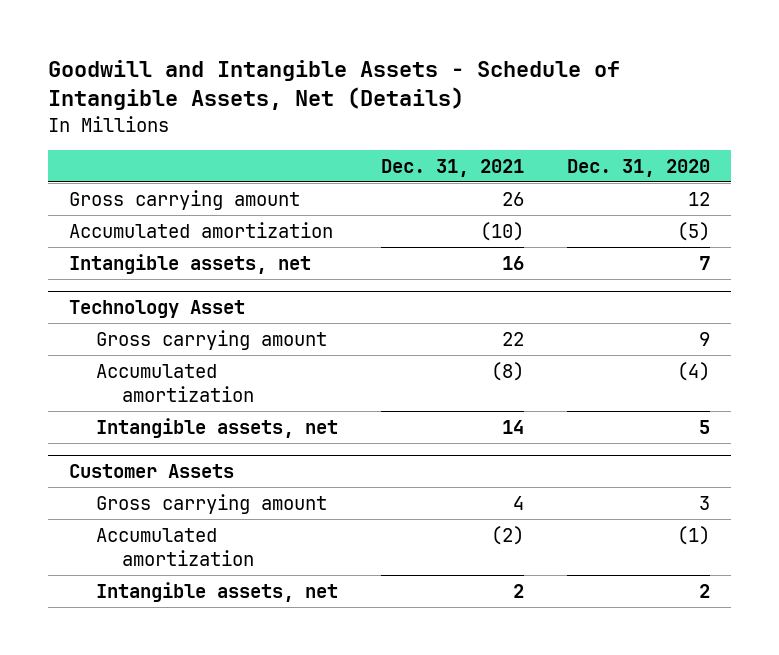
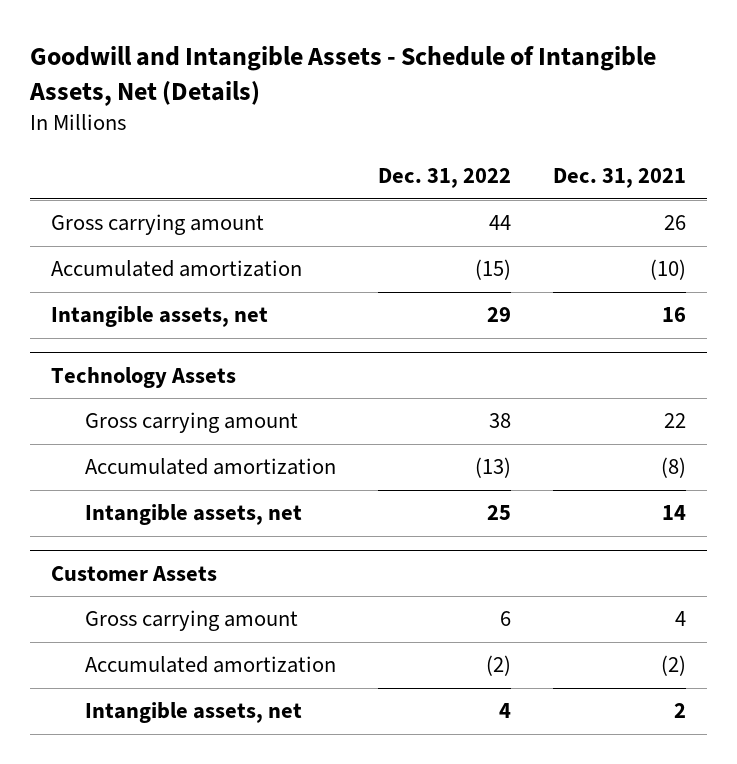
[566,159,710,178] Dec. 31, 2020 -> none
none -> [377,168,511,189] Dec. 31, 2022
[69,299,246,318] Technology Asset -> [51,366,237,388] Technology Assets

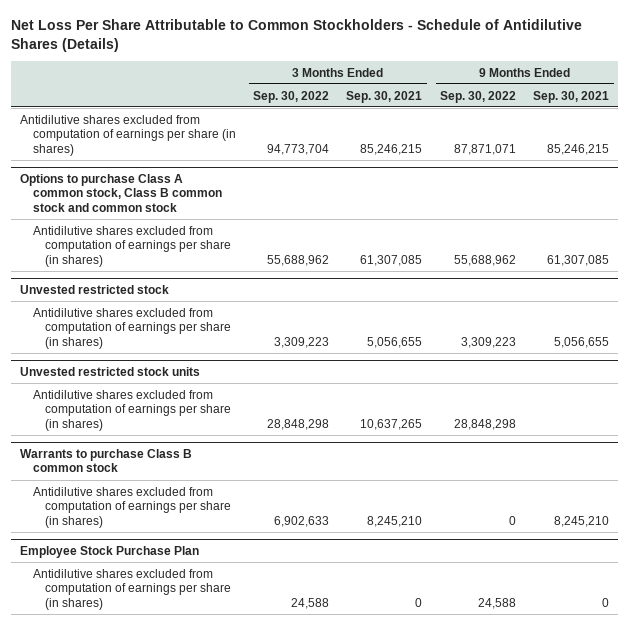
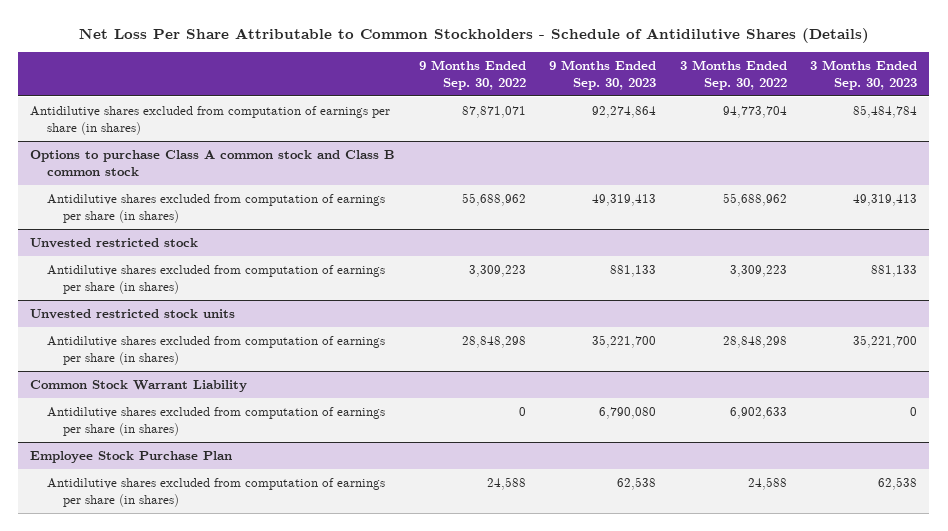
[346,90,423,103] Sep. 30, 2021 -> none
[533,90,610,103] Sep. 30, 2021 -> none
none -> [549,59,657,90] 9 Months Ended Sep. 30, 2023
none -> [810,59,918,90] 3 Months Ended Sep. 30, 2023
[20,173,222,213] Options to purchase Class A common stock, Class B common stock and common stock -> [30,149,396,176] Options to purchase Class A common stock and Class B common stock
[20,448,193,473] Warrants to purchase Class B common stock -> [30,379,248,392] Common Stock Warrant Liability

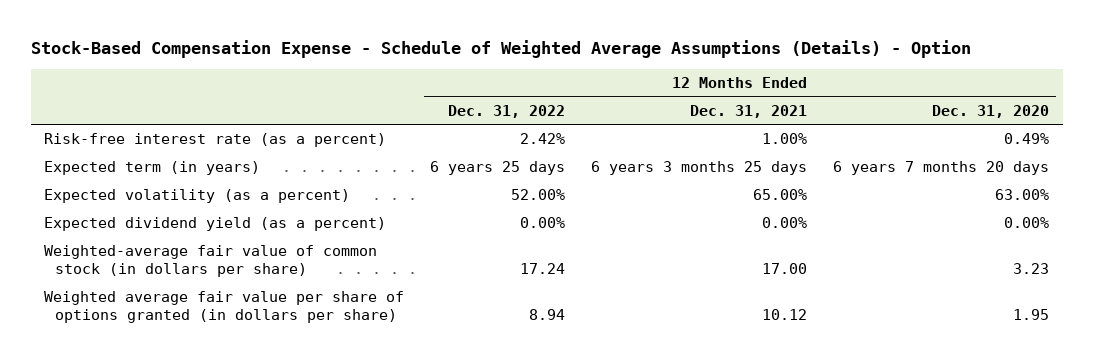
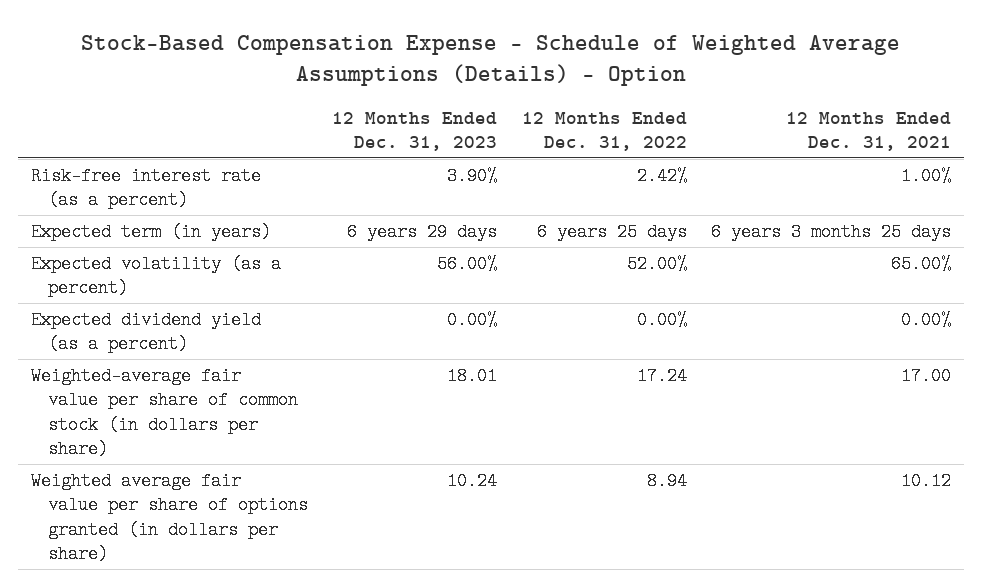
[932,104,1050,118] Dec. 31, 2020 -> none
none -> [332,111,498,151] 12 Months Ended Dec. 31, 2023
[44,245,378,278] Weighted-average fair value of common stock (in dollars per share) -> [30,367,298,458] Weighted-average fair value per share of common stock (in dollars per share)

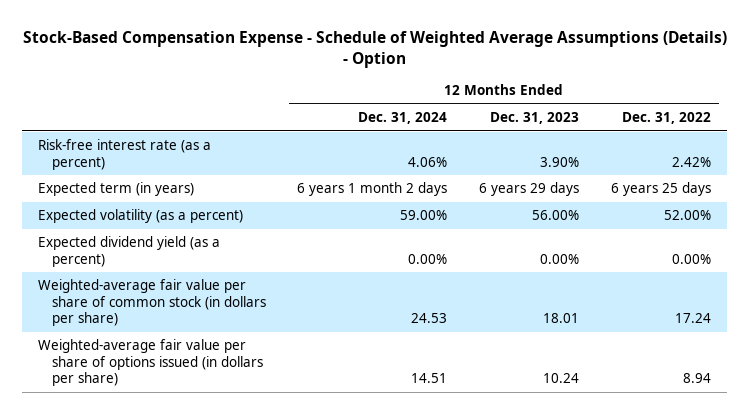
[786,111,952,151] 12 Months Ended Dec. 31, 2021 -> none
none -> [358,112,448,125] Dec. 31, 2024
[30,472,308,563] Weighted average fair value per share of options granted (in dollars per share) -> [38,339,263,386] Weighted-average fair value per share of options issued (in dollars per share)

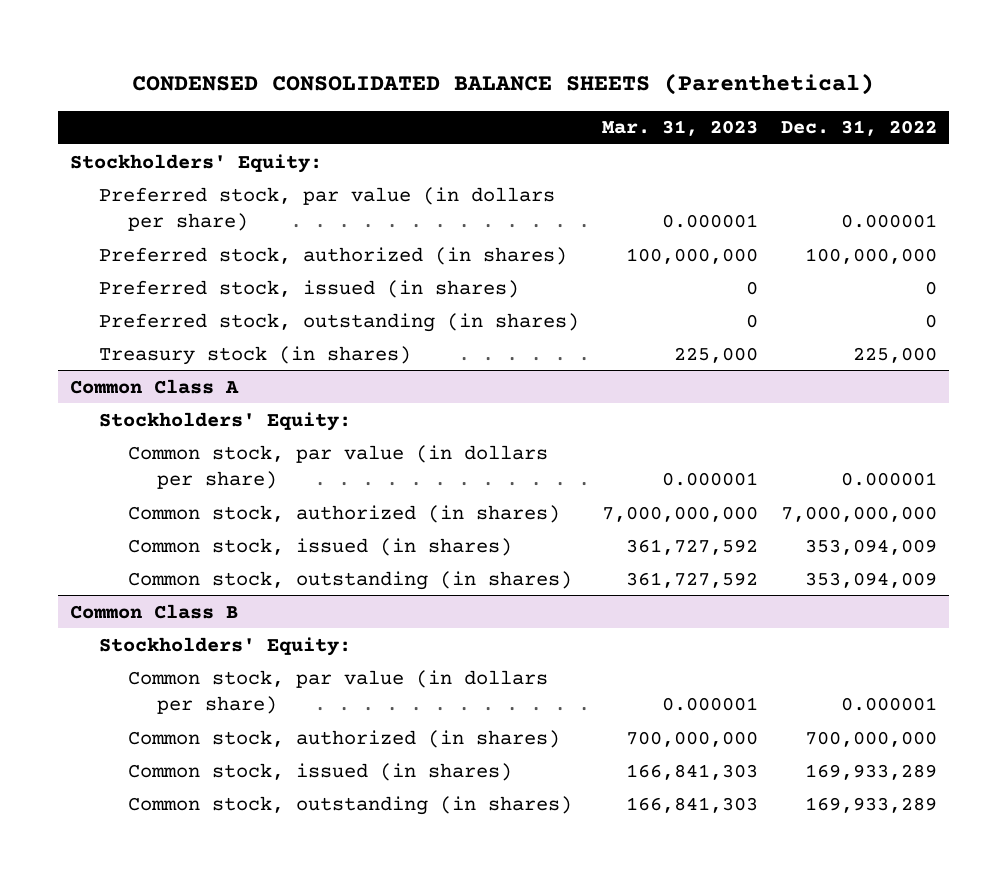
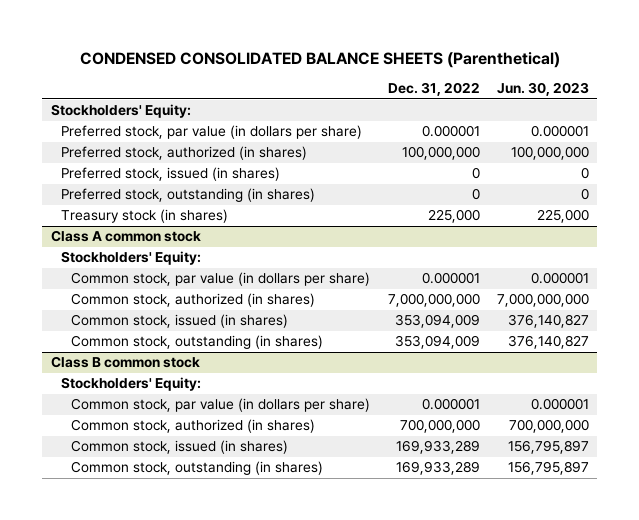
[601,120,758,137] Mar. 31, 2023 -> none
none -> [496,82,589,97] Jun. 30, 2023
[69,378,239,394] Common Class A -> [50,230,201,243] Class A common stock
[69,603,238,619] Common Class B -> [50,356,200,369] Class B common stock

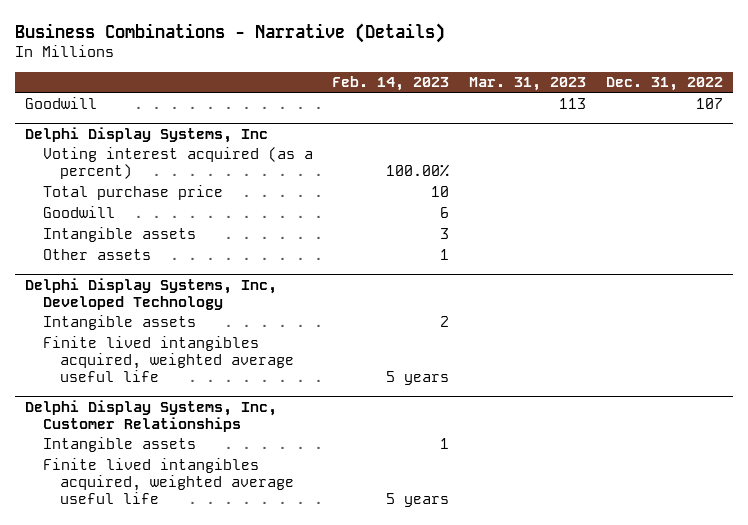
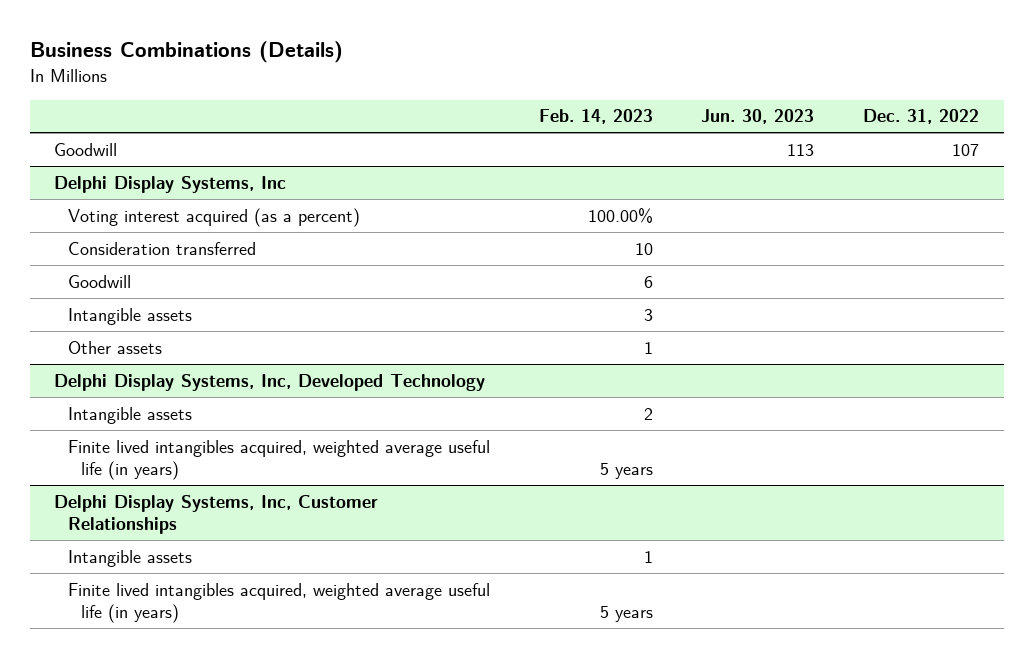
[15,22,446,43] Business Combinations - Narrative (Details) -> [29,41,343,64] Business Combinations (Details)
[469,77,587,92] Mar. 31, 2023 -> none
none -> [701,109,815,125] Jun. 30, 2023
[42,185,223,201] Total purchase price -> [67,241,256,255] Consideration transferred
[42,336,295,383] Finite lived intangibles acquired, weighted average useful life -> [67,439,490,481] Finite lived intangibles acquired, weighted average useful life (in years)
[42,458,295,505] Finite lived intangibles acquired, weighted average useful life -> [67,582,490,624] Finite lived intangibles acquired, weighted average useful life (in years)

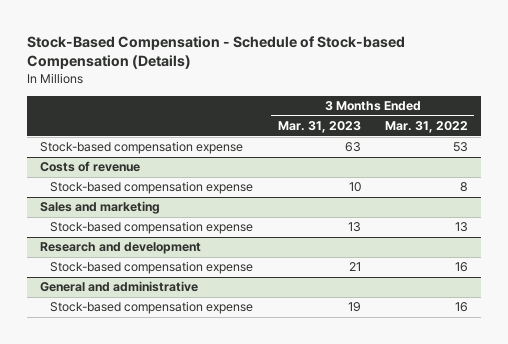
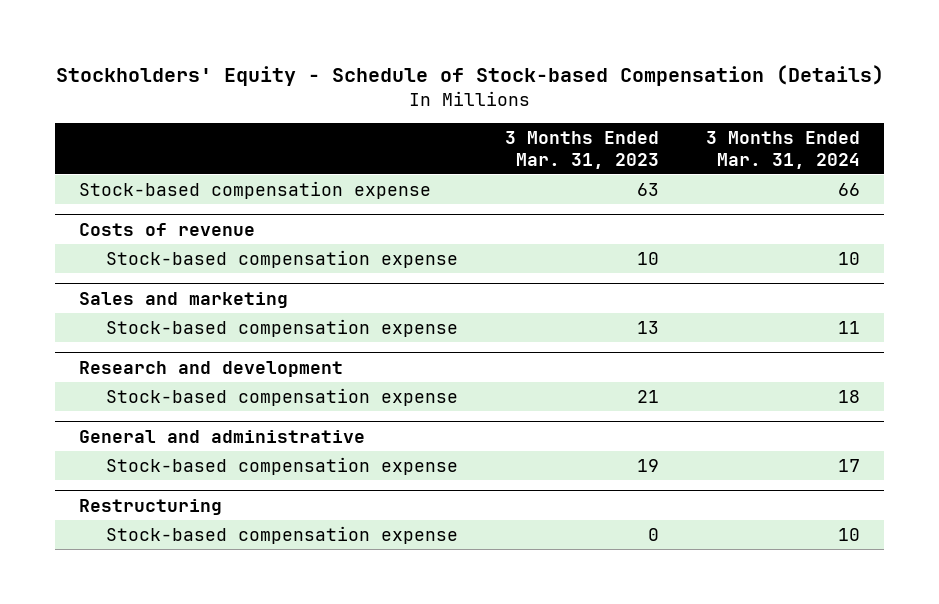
[27,35,406,70] Stock-Based Compensation - Schedule of Stock-based Compensation (Details) -> [55,65,884,87] Stockholders' Equity - Schedule of Stock-based Compensation (Details)
[385,121,469,134] Mar. 31, 2022 -> none
none -> [706,130,861,169] 3 Months Ended Mar. 31, 2024
none -> [78,498,222,515] Restructuring
none -> [105,525,458,544] Stock-based compensation expense

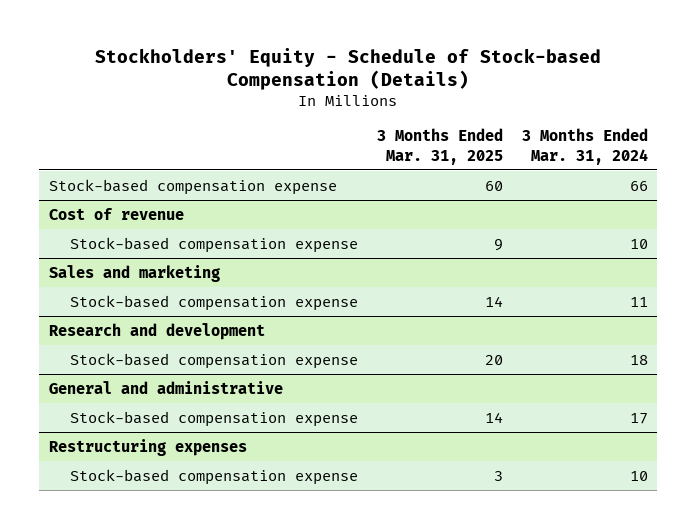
[505,130,660,169] 3 Months Ended Mar. 31, 2023 -> none
none -> [376,128,503,165] 3 Months Ended Mar. 31, 2025
[78,222,255,236] Costs of revenue -> [48,207,184,220] Cost of revenue
[78,498,222,515] Restructuring -> [48,438,247,456] Restructuring expenses

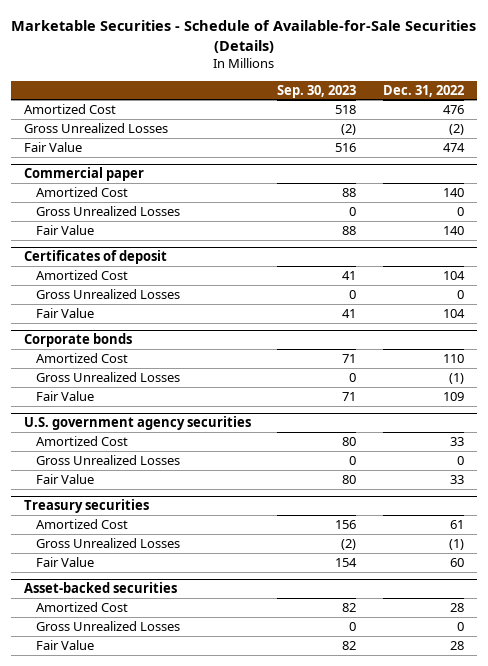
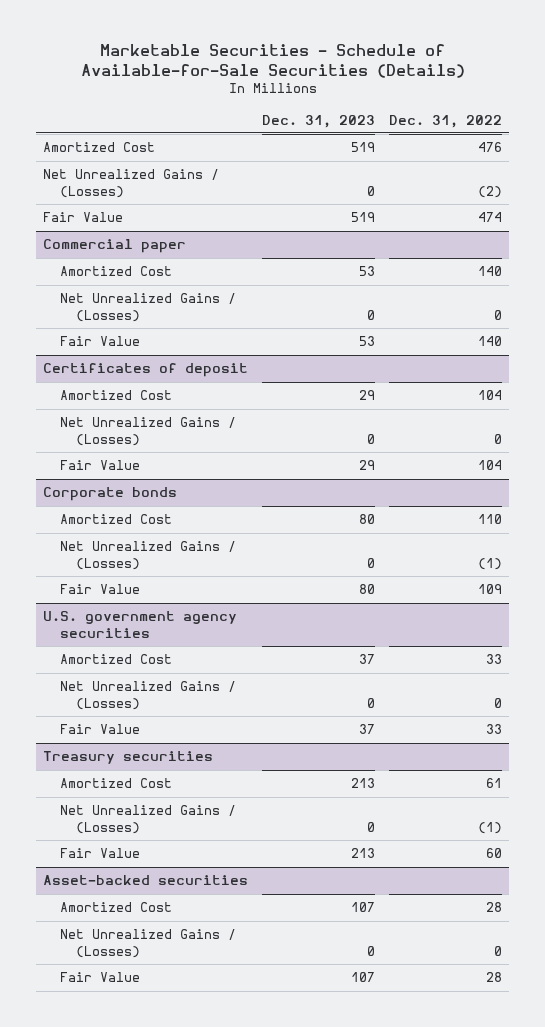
[277,84,357,98] Sep. 30, 2023 -> none
none -> [262,114,376,128] Dec. 31, 2023
[23,122,168,133] Gross Unrealized Losses -> none
none -> [43,169,220,198] Net Unrealized Gains / (Losses)
[35,205,180,216] Gross Unrealized Losses -> none
none -> [59,293,236,322] Net Unrealized Gains / (Losses)
[35,288,180,299] Gross Unrealized Losses -> none
none -> [59,417,236,446] Net Unrealized Gains / (Losses)
[35,371,180,382] Gross Unrealized Losses -> none
none -> [59,541,236,570] Net Unrealized Gains / (Losses)
[35,454,180,465] Gross Unrealized Losses -> none
none -> [59,681,236,710] Net Unrealized Gains / (Losses)
[35,537,180,548] Gross Unrealized Losses -> none
none -> [59,805,236,834] Net Unrealized Gains / (Losses)
[35,620,180,631] Gross Unrealized Losses -> none
none -> [59,929,236,958] Net Unrealized Gains / (Losses)

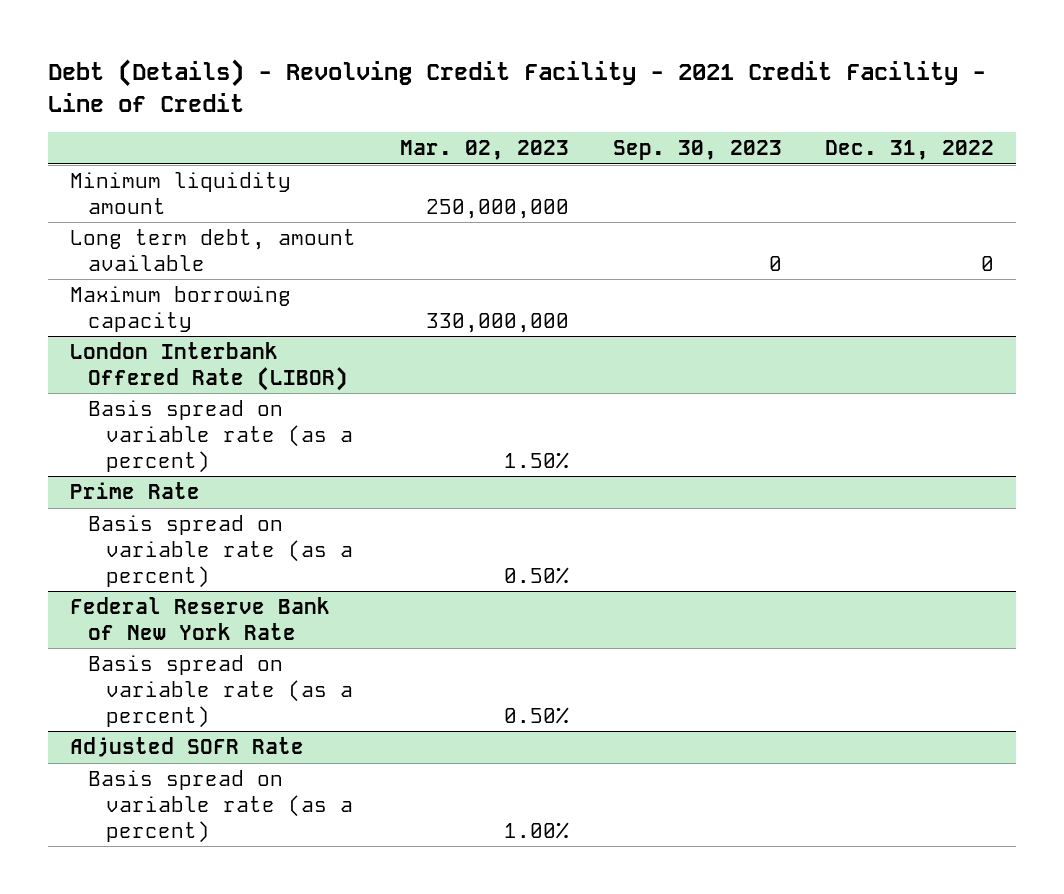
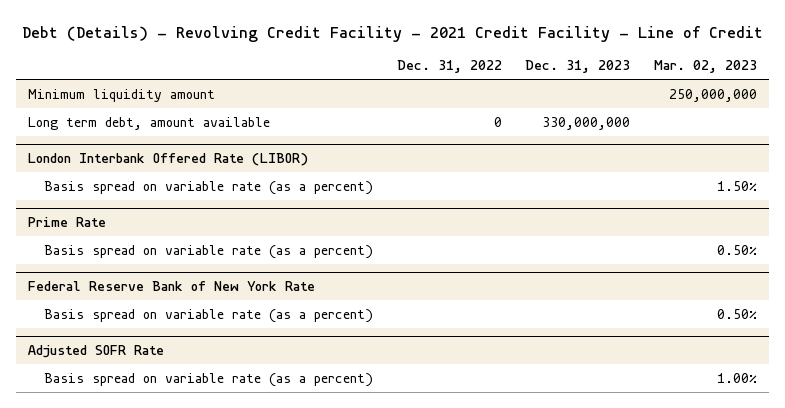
[612,140,782,161] Sep. 30, 2023 -> none
none -> [525,60,631,74] Dec. 31, 2023
[70,285,292,332] Maximum borrowing capacity -> none

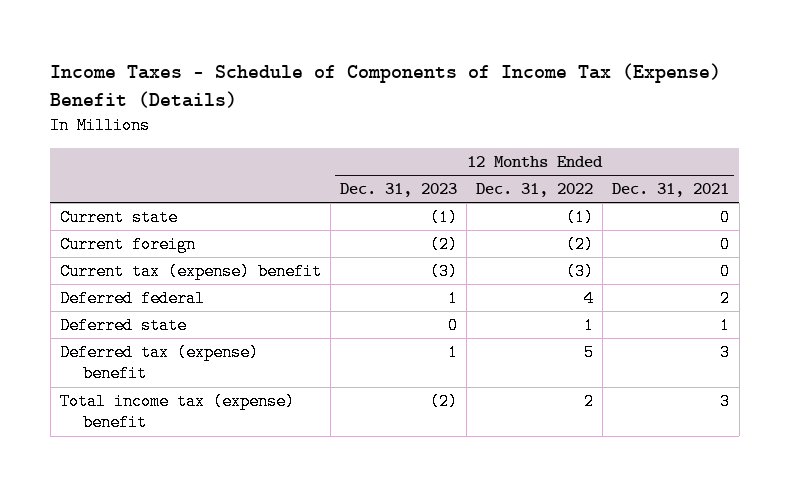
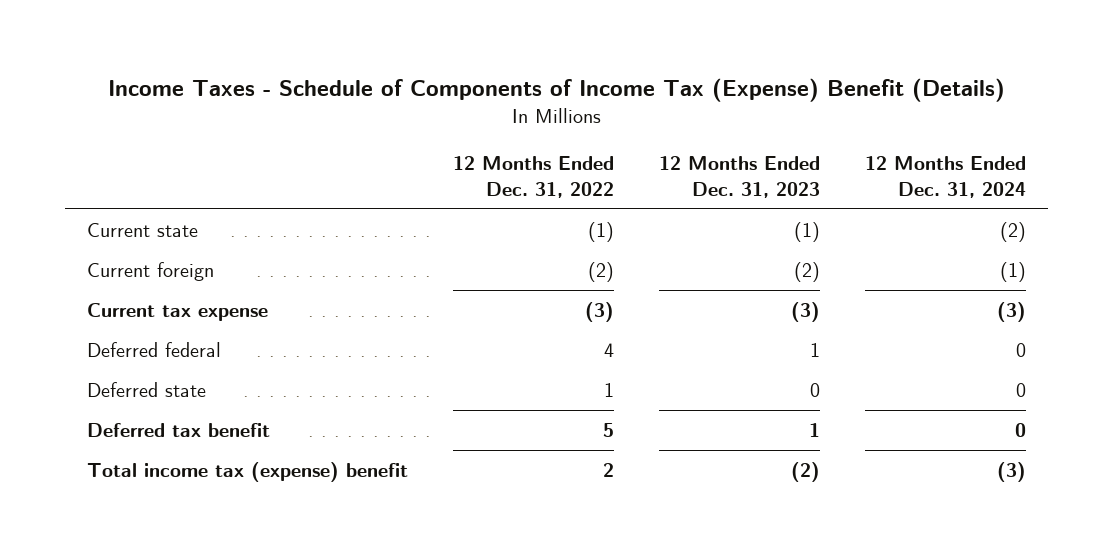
[612,183,730,198] Dec. 31, 2021 -> none
none -> [864,155,1026,198] 12 Months Ended Dec. 31, 2024
[59,263,322,281] Current tax (expense) benefit -> [87,303,269,322] Current tax expense
[59,344,259,383] Deferred tax (expense) benefit -> [87,423,271,438] Deferred tax benefit

